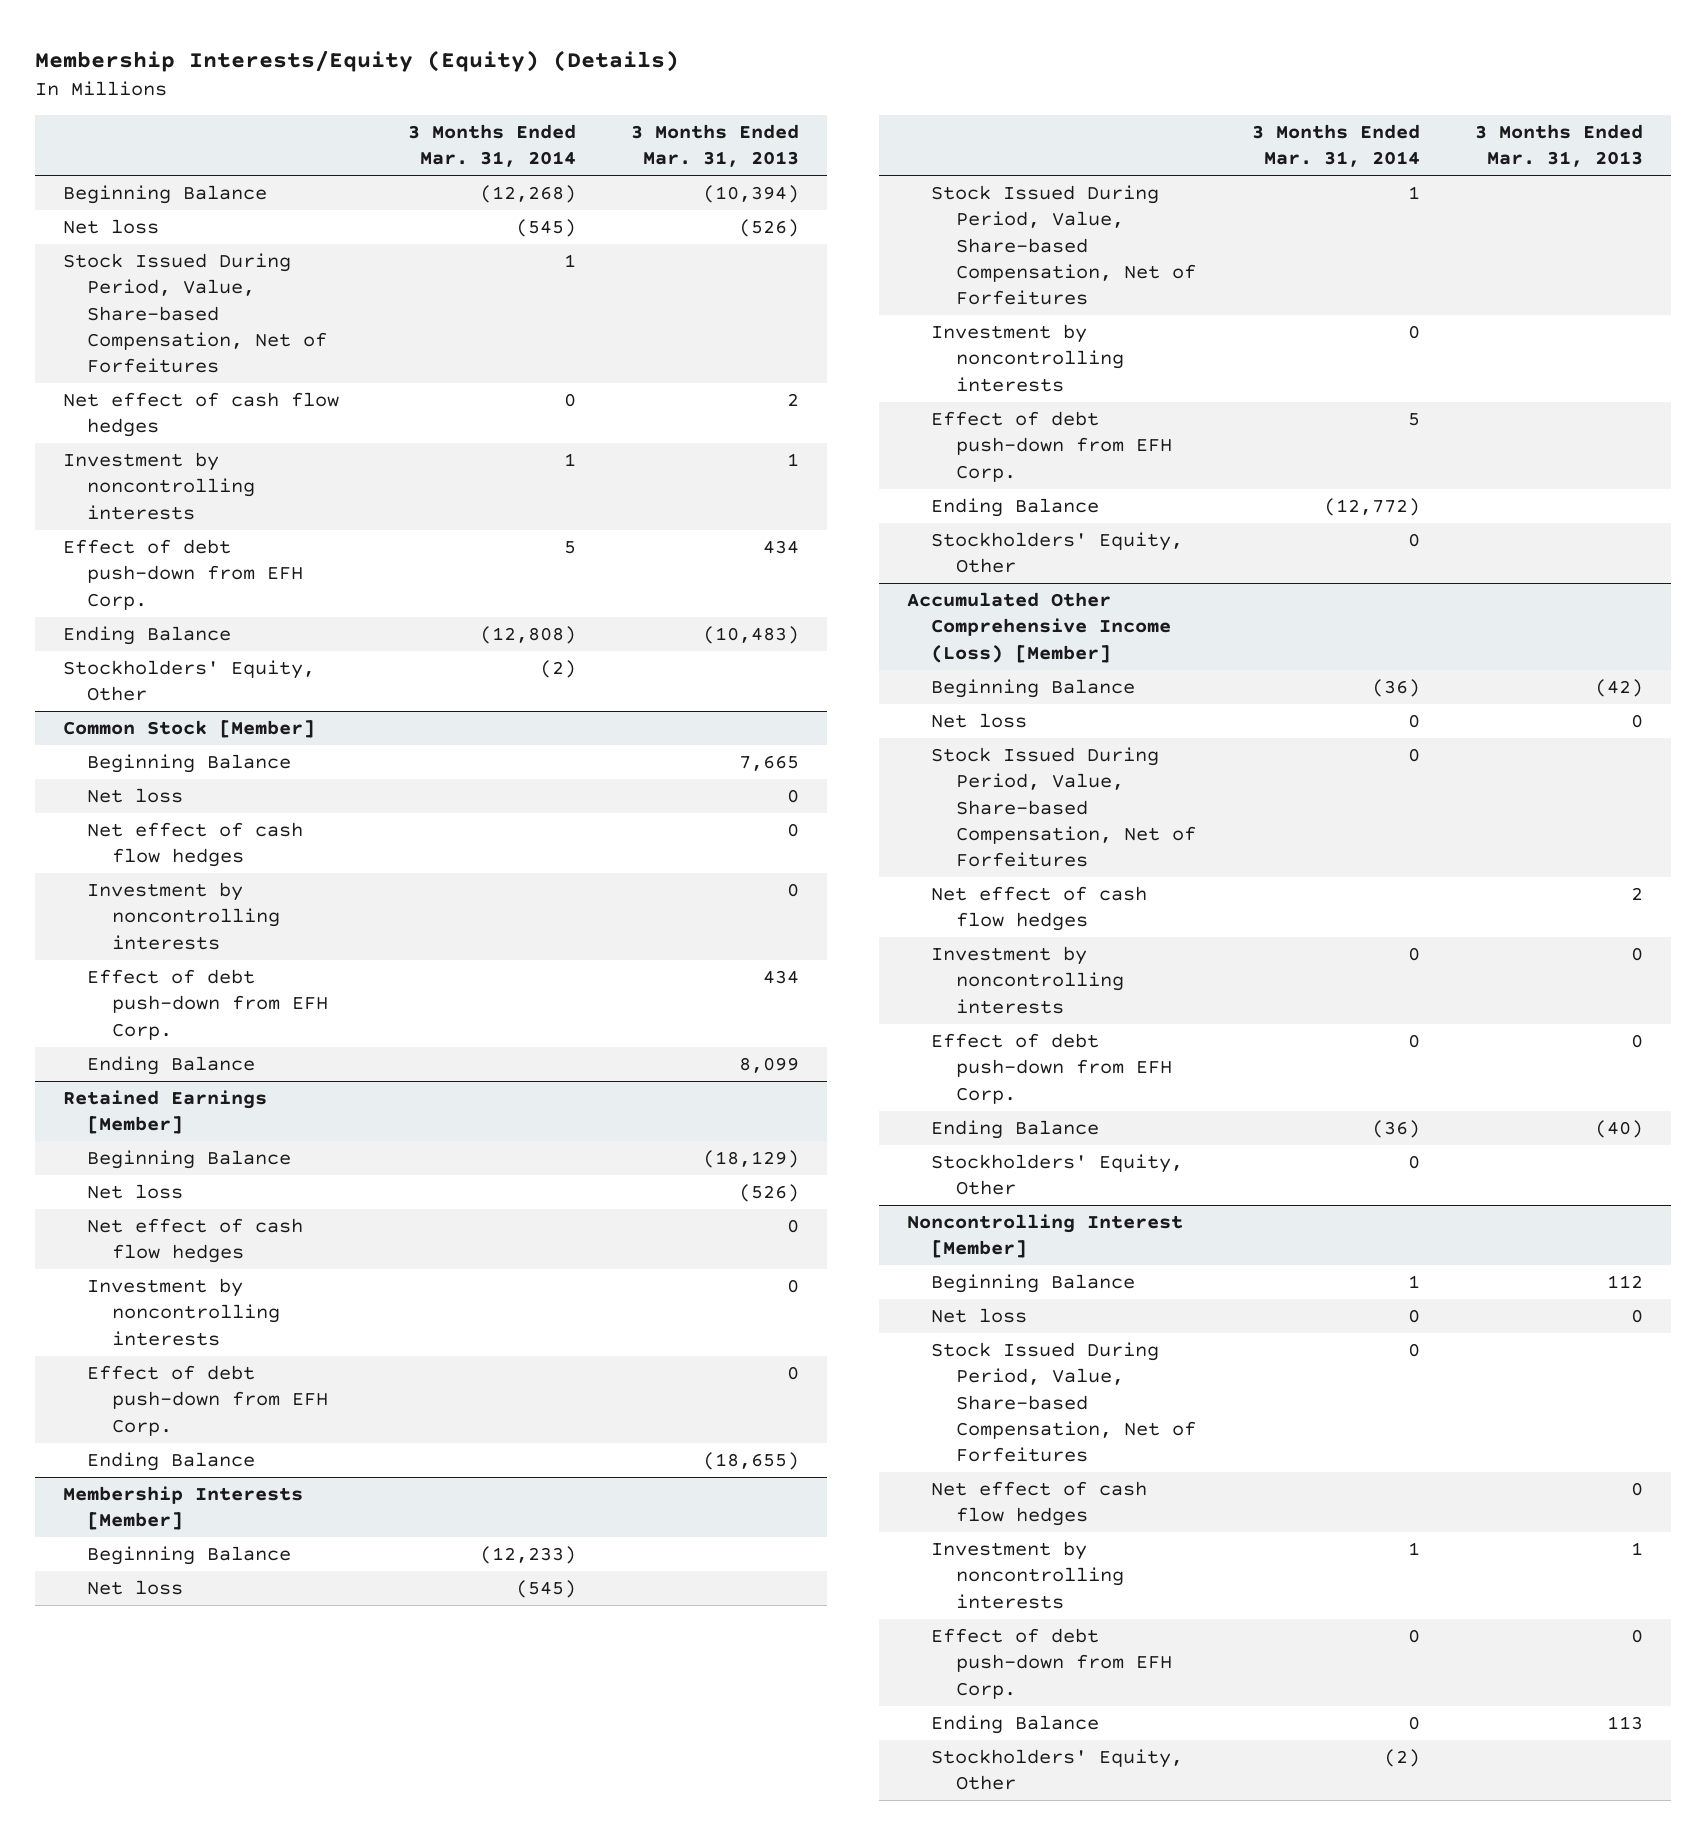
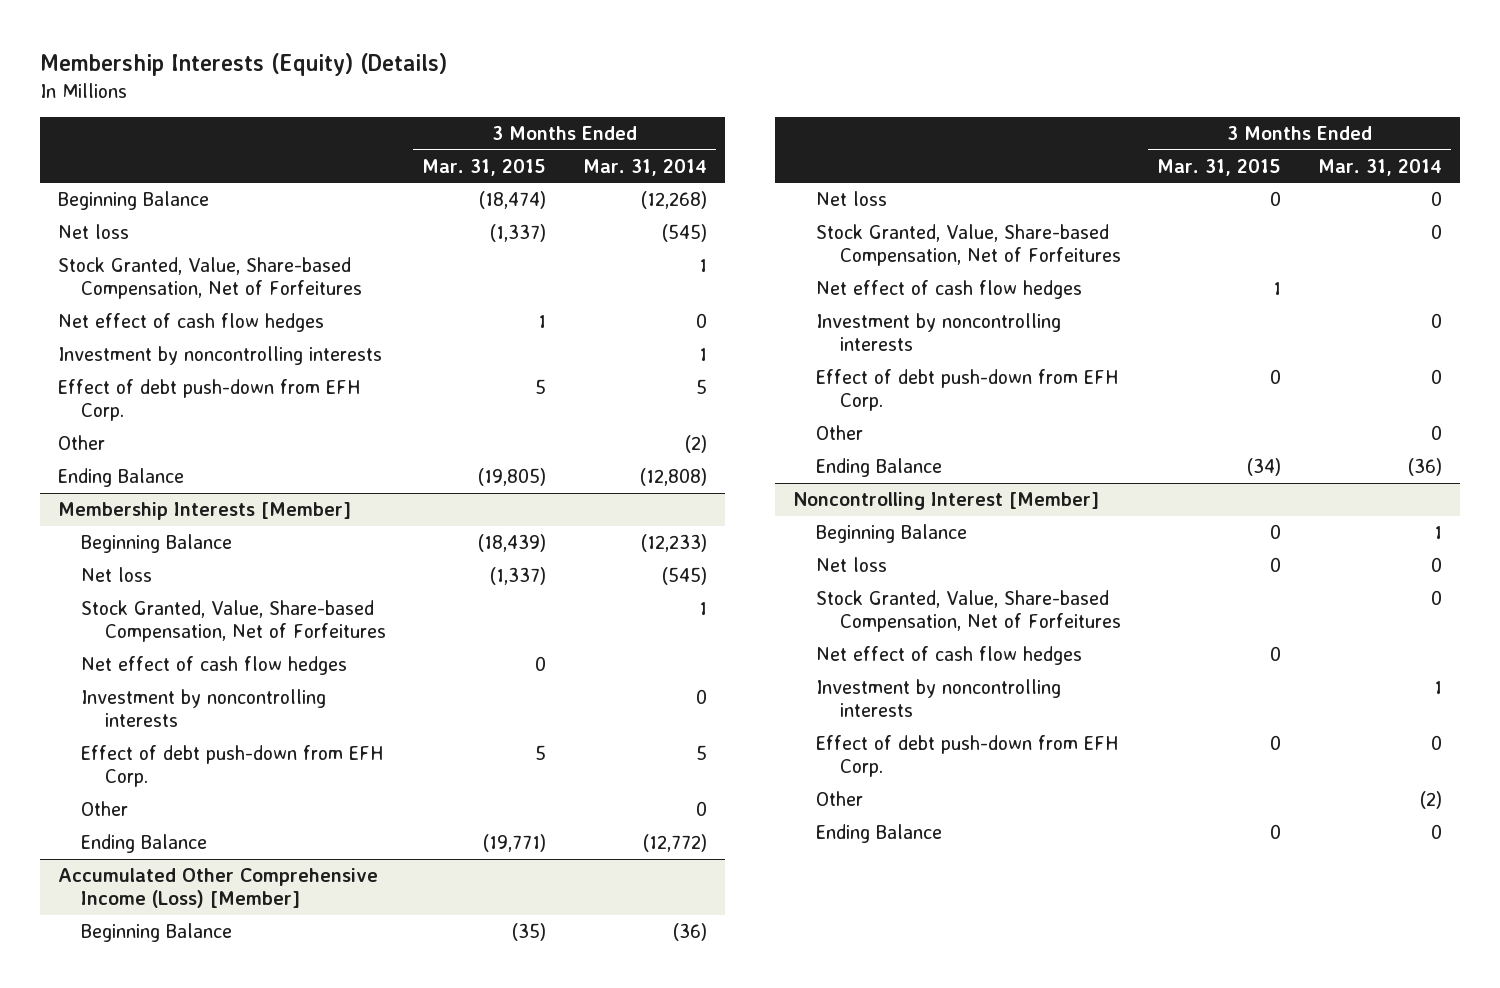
[34,49,679,72] Membership Interests/Equity (Equity) (Details) -> [39,52,447,76] Membership Interests (Equity) (Details)
[631,124,800,168] 3 Months Ended Mar. 31, 2013 -> none
none -> [422,158,547,176] Mar. 31, 2015
[62,253,328,374] Stock Issued During Period, Value, Share-based Compensation, Net of Forfeitures -> [58,257,363,300] Stock Granted, Value, Share-based Compensation, Net of Forfeitures
none -> [58,435,106,451] Other
[62,660,315,702] Stockholders' Equity, Other -> none
[62,720,315,739] Common Stock [Member] -> none
[87,754,292,774] Beginning Balance -> none
[87,788,184,804] Net loss -> none
[87,822,304,868] Net effect of cash flow hedges -> none
[87,882,281,950] Investment by noncontrolling interests -> none
[87,969,329,1040] Effect of debt push-down from EFH Corp. -> none
[87,1056,256,1076] Ending Balance -> none
[62,1090,267,1135] Retained Earnings [Member] -> none
[87,1150,292,1170] Beginning Balance -> none
[87,1184,184,1200] Net loss -> none
[87,1218,304,1264] Net effect of cash flow hedges -> none
[87,1278,281,1346] Investment by noncontrolling interests -> none
[87,1365,329,1436] Effect of debt push-down from EFH Corp. -> none
[87,1452,256,1472] Ending Balance -> none
[931,185,1196,306] Stock Issued During Period, Value, Share-based Compensation, Net of Forfeitures -> [81,600,386,643] Stock Granted, Value, Share-based Compensation, Net of Forfeitures
none -> [81,656,348,676] Net effect of cash flow hedges
none -> [81,801,129,817] Other
[931,532,1184,574] Stockholders' Equity, Other -> none
[931,747,1196,868] Stock Issued During Period, Value, Share-based Compensation, Net of Forfeitures -> [816,224,1121,267] Stock Granted, Value, Share-based Compensation, Net of Forfeitures
none -> [816,425,864,441] Other
[931,1154,1184,1196] Stockholders' Equity, Other -> none
[931,1342,1196,1463] Stock Issued During Period, Value, Share-based Compensation, Net of Forfeitures -> [816,590,1121,633] Stock Granted, Value, Share-based Compensation, Net of Forfeitures
none -> [816,791,864,807] Other
[931,1749,1184,1791] Stockholders' Equity, Other -> none

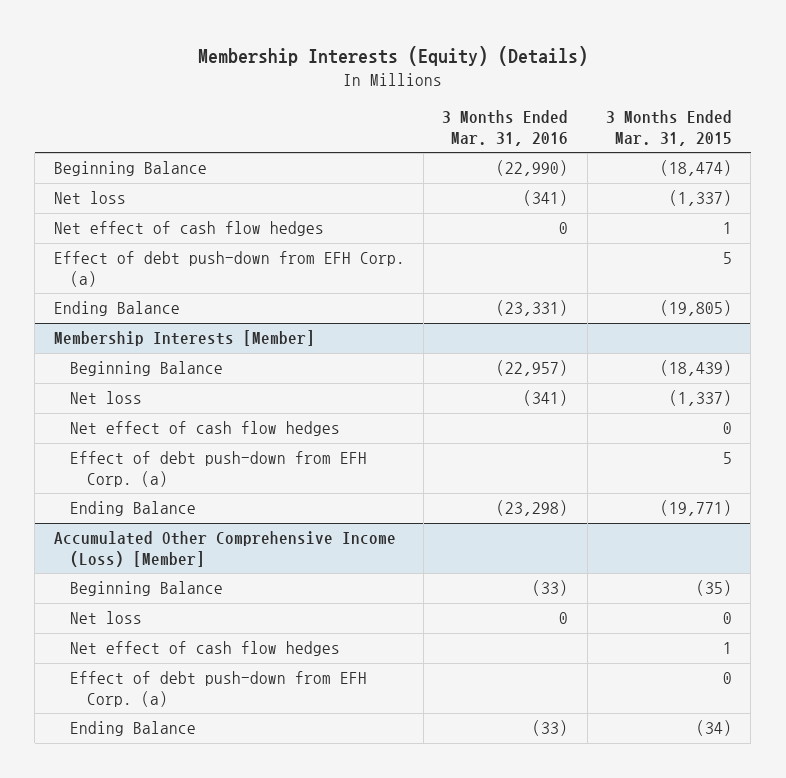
[582,158,707,176] Mar. 31, 2014 -> none
none -> [442,110,569,147] 3 Months Ended Mar. 31, 2016
[58,257,363,300] Stock Granted, Value, Share-based Compensation, Net of Forfeitures -> none
[58,346,383,366] Investment by noncontrolling interests -> none
[58,435,106,451] Other -> none
[58,379,361,422] Effect of debt push-down from EFH Corp. -> [53,251,405,288] Effect of debt push-down from EFH Corp. (a)
[81,600,386,643] Stock Granted, Value, Share-based Compensation, Net of Forfeitures -> none
[81,689,327,728] Investment by noncontrolling interests -> none
[81,801,129,817] Other -> none
[81,745,384,788] Effect of debt push-down from EFH Corp. -> [70,451,368,488] Effect of debt push-down from EFH Corp. (a)
[816,224,1121,267] Stock Granted, Value, Share-based Compensation, Net of Forfeitures -> none
[816,313,1062,352] Investment by noncontrolling interests -> none
[816,425,864,441] Other -> none
[816,369,1119,412] Effect of debt push-down from EFH Corp. -> [70,671,368,708] Effect of debt push-down from EFH Corp. (a)
[793,492,1100,511] Noncontrolling Interest [Member] -> none
[816,524,968,544] Beginning Balance -> none
[816,557,888,573] Net loss -> none
[816,590,1121,633] Stock Granted, Value, Share-based Compensation, Net of Forfeitures -> none
[816,646,1083,666] Net effect of cash flow hedges -> none
[816,679,1062,718] Investment by noncontrolling interests -> none
[816,735,1119,778] Effect of debt push-down from EFH Corp. -> none
[816,791,864,807] Other -> none
[816,824,943,844] Ending Balance -> none

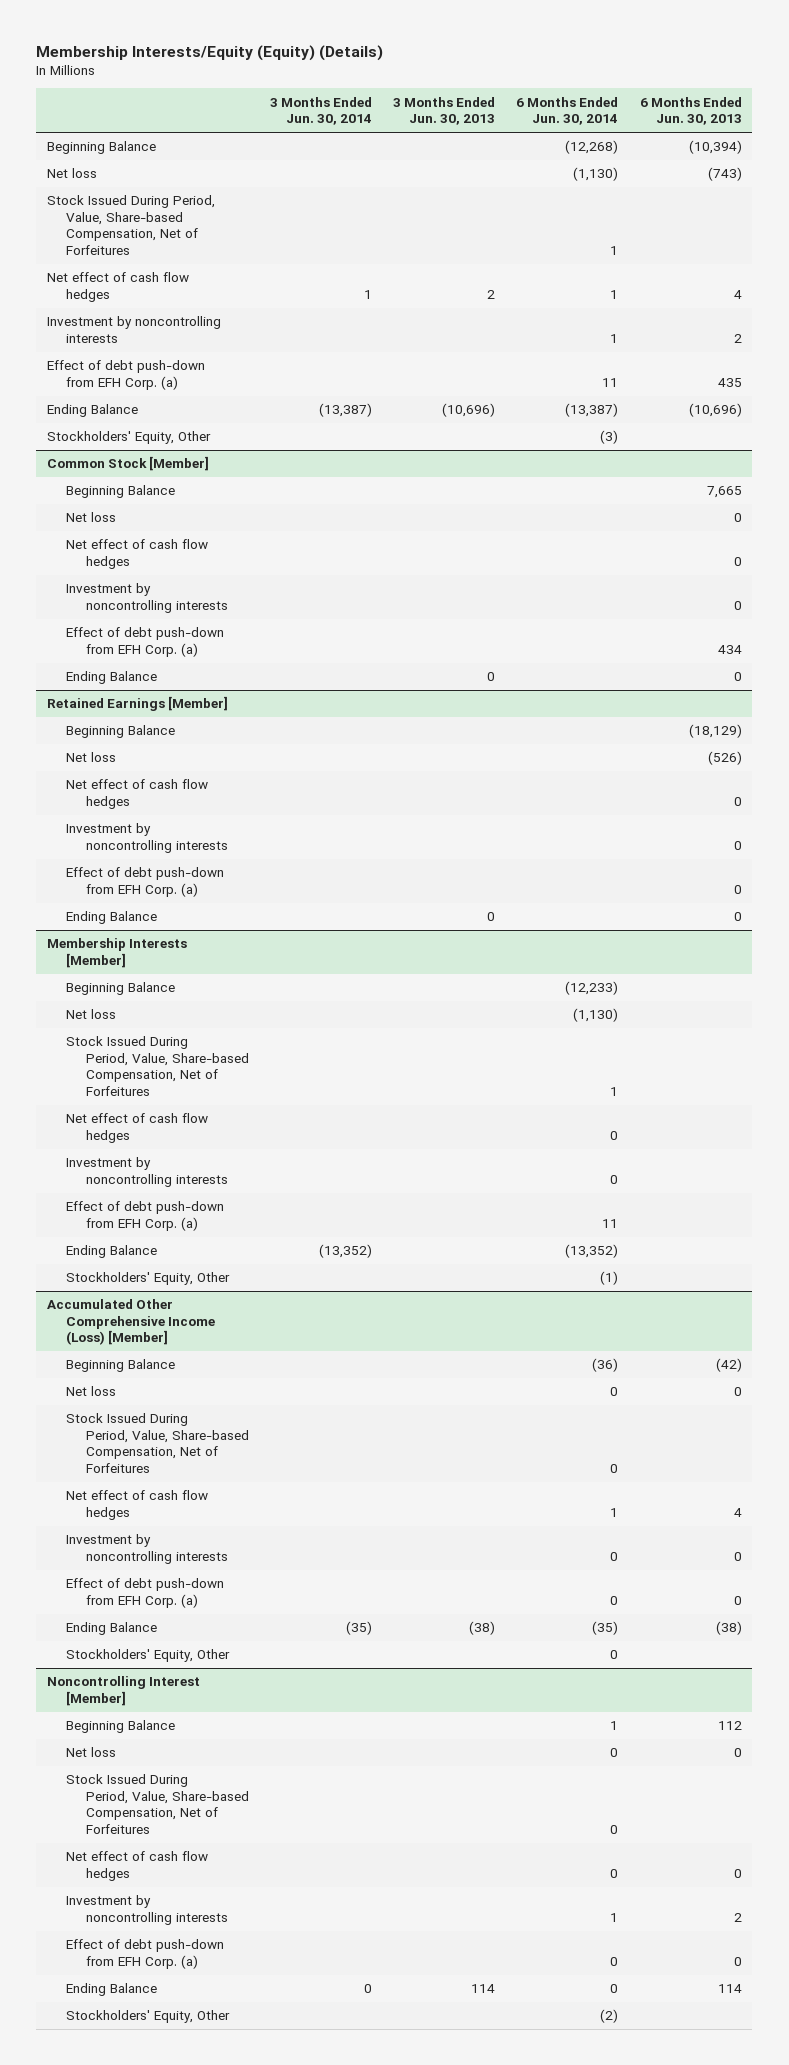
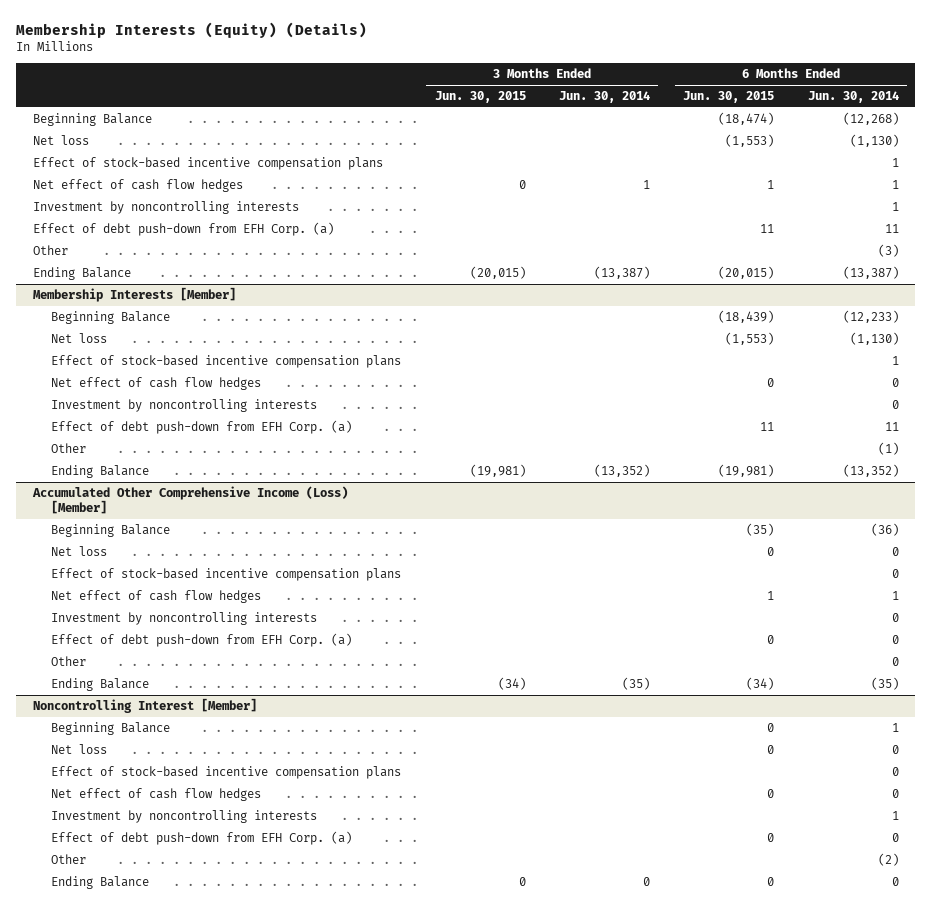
[36,45,384,62] Membership Interests/Equity (Equity) (Details) -> [15,21,367,38] Membership Interests (Equity) (Details)
[393,96,496,126] 3 Months Ended Jun. 30, 2013 -> none
[639,96,742,126] 6 Months Ended Jun. 30, 2013 -> none
none -> [434,91,526,104] Jun. 30, 2015
none -> [683,91,775,104] Jun. 30, 2015
[46,195,215,255] Stock Issued During Period, Value, Share-based Compensation, Net of Forfeitures -> none
none -> [32,157,383,171] Effect of stock-based incentive compensation plans
none -> [32,245,68,256] Other
[46,431,211,445] Stockholders' Equity, Other -> none
[46,456,209,472] Common Stock [Member] -> none
[66,485,176,499] Beginning Balance -> none
[66,512,117,523] Net loss -> none
[66,539,209,569] Net effect of cash flow hedges -> none
[66,583,228,613] Investment by noncontrolling interests -> none
[66,627,225,657] Effect of debt push-down from EFH Corp. (a) -> none
[66,671,158,685] Ending Balance -> none
[46,696,228,712] Retained Earnings [Member] -> none
[66,725,176,739] Beginning Balance -> none
[66,752,117,763] Net loss -> none
[66,779,209,809] Net effect of cash flow hedges -> none
[66,823,228,853] Investment by noncontrolling interests -> none
[66,867,225,897] Effect of debt push-down from EFH Corp. (a) -> none
[66,911,158,925] Ending Balance -> none
[66,1036,249,1096] Stock Issued During Period, Value, Share-based Compensation, Net of Forfeitures -> none
none -> [51,355,402,369] Effect of stock-based incentive compensation plans
none -> [51,443,87,454] Other
[66,1272,231,1286] Stockholders' Equity, Other -> none
[66,1413,249,1473] Stock Issued During Period, Value, Share-based Compensation, Net of Forfeitures -> none
none -> [51,568,402,582] Effect of stock-based incentive compensation plans
none -> [51,656,87,667] Other
[66,1649,231,1663] Stockholders' Equity, Other -> none
[66,1774,249,1834] Stock Issued During Period, Value, Share-based Compensation, Net of Forfeitures -> none
none -> [51,766,402,780] Effect of stock-based incentive compensation plans
none -> [51,854,87,865] Other
[66,2010,231,2024] Stockholders' Equity, Other -> none

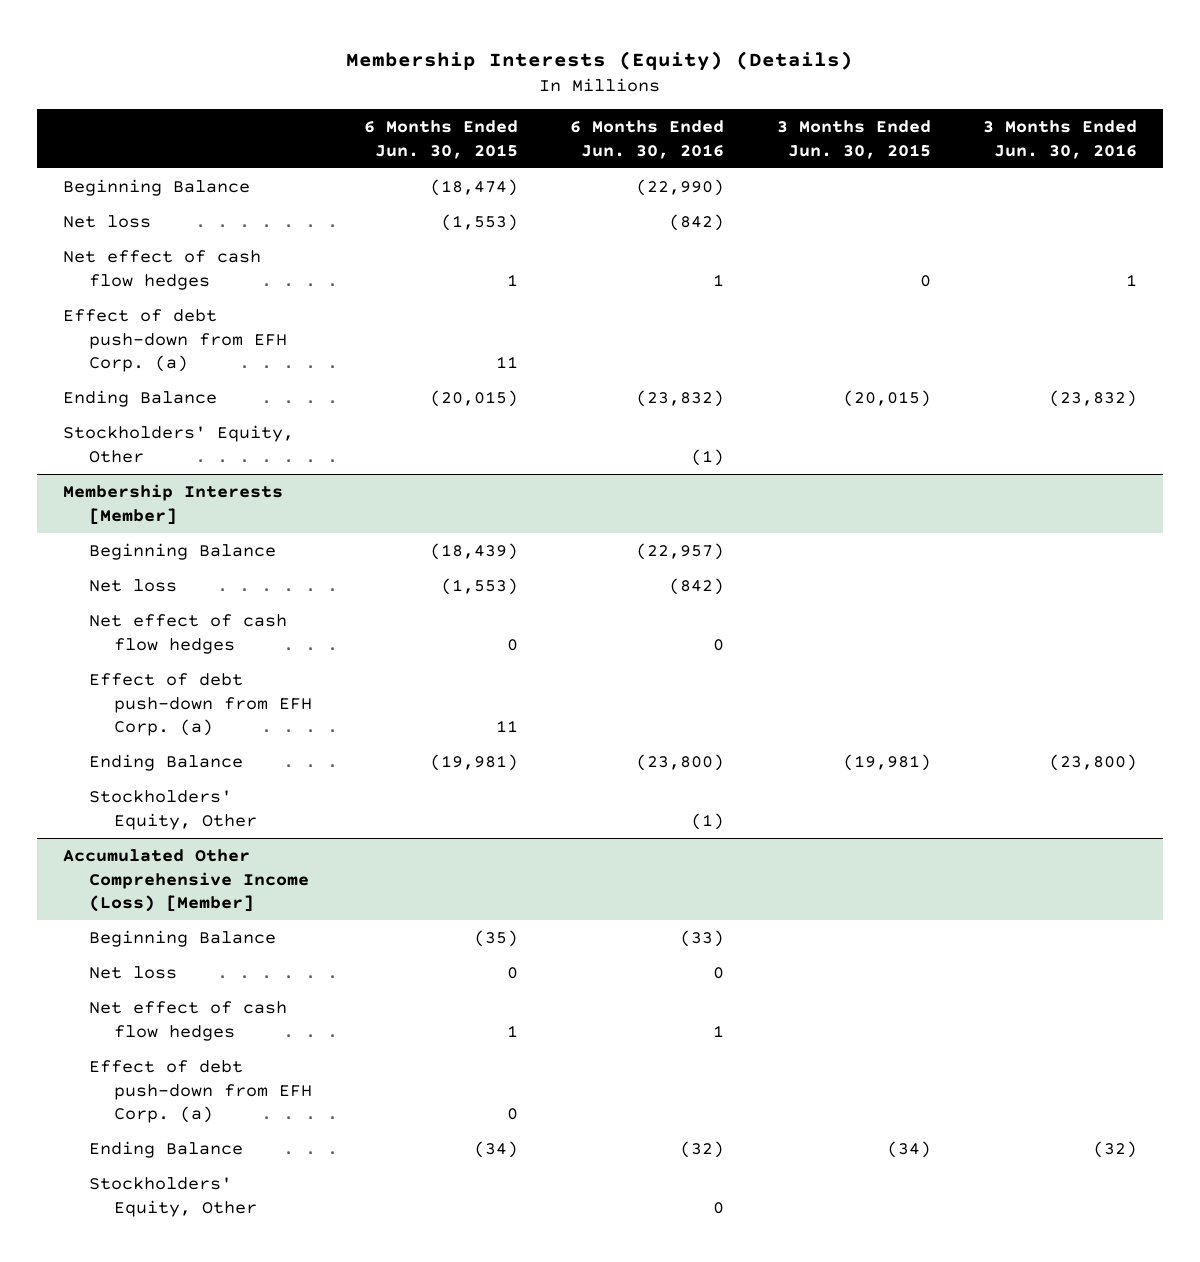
[558,91,650,104] Jun. 30, 2014 -> none
[807,91,899,104] Jun. 30, 2014 -> none
none -> [570,120,725,159] 6 Months Ended Jun. 30, 2016
none -> [982,120,1137,159] 3 Months Ended Jun. 30, 2016
[32,157,383,171] Effect of stock-based incentive compensation plans -> none
[32,201,299,215] Investment by noncontrolling interests -> none
[32,245,68,256] Other -> none
none -> [63,424,295,463] Stockholders' Equity, Other
[51,355,402,369] Effect of stock-based incentive compensation plans -> none
[51,399,318,413] Investment by noncontrolling interests -> none
[51,443,87,454] Other -> none
none -> [88,789,257,830] Stockholders' Equity, Other
[51,568,402,582] Effect of stock-based incentive compensation plans -> none
[51,612,318,626] Investment by noncontrolling interests -> none
[51,656,87,667] Other -> none
[32,698,257,714] Noncontrolling Interest [Member] -> none
[51,722,171,736] Beginning Balance -> none
[51,744,108,755] Net loss -> none
[51,766,402,780] Effect of stock-based incentive compensation plans -> none
[51,788,262,802] Net effect of cash flow hedges -> none
[51,810,318,824] Investment by noncontrolling interests -> none
[51,831,353,846] Effect of debt push-down from EFH Corp. (a) -> none
[51,876,150,890] Ending Balance -> none
[51,854,87,865] Other -> [88,1176,257,1217] Stockholders' Equity, Other

